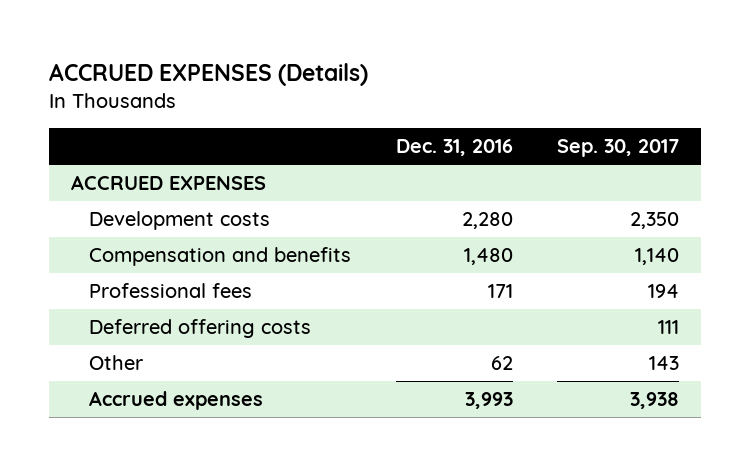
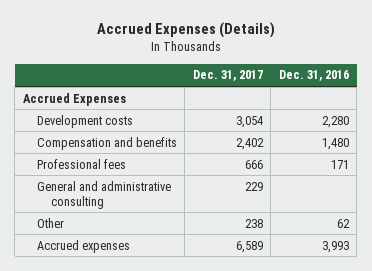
[49,62,369,86] ACCRUED EXPENSES (Details) -> [96,22,275,39] Accrued Expenses (Details)
[557,139,680,158] Sep. 30, 2017 -> none
none -> [192,70,263,82] Dec. 31, 2017
[71,175,267,191] ACCRUED EXPENSES -> [22,92,126,106] Accrued Expenses
[89,319,312,339] Deferred offering costs -> none
none -> [36,180,171,209] General and administrative consulting

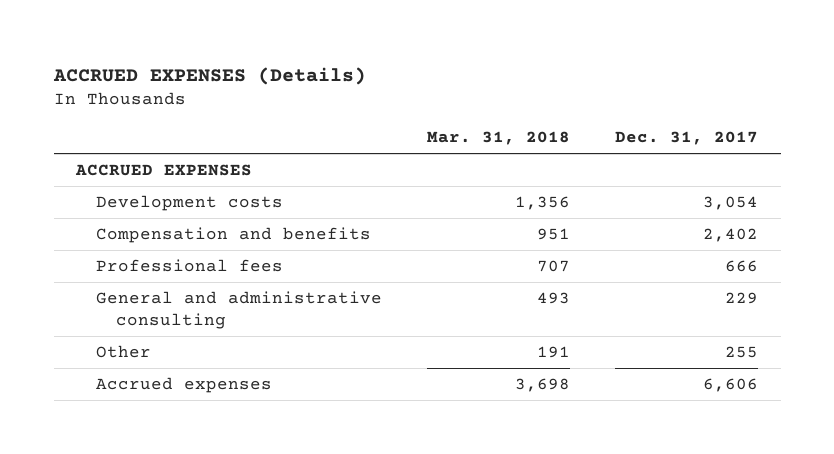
[96,22,275,39] Accrued Expenses (Details) -> [52,66,366,85] ACCRUED EXPENSES (Details)
[278,70,349,82] Dec. 31, 2016 -> none
none -> [427,131,571,146] Mar. 31, 2018
[22,92,126,106] Accrued Expenses -> [75,163,253,176] ACCRUED EXPENSES
[244,218,263,228] 238 -> [725,345,759,358] 255
[235,240,263,253] 6,589 -> [703,377,759,392] 6,606

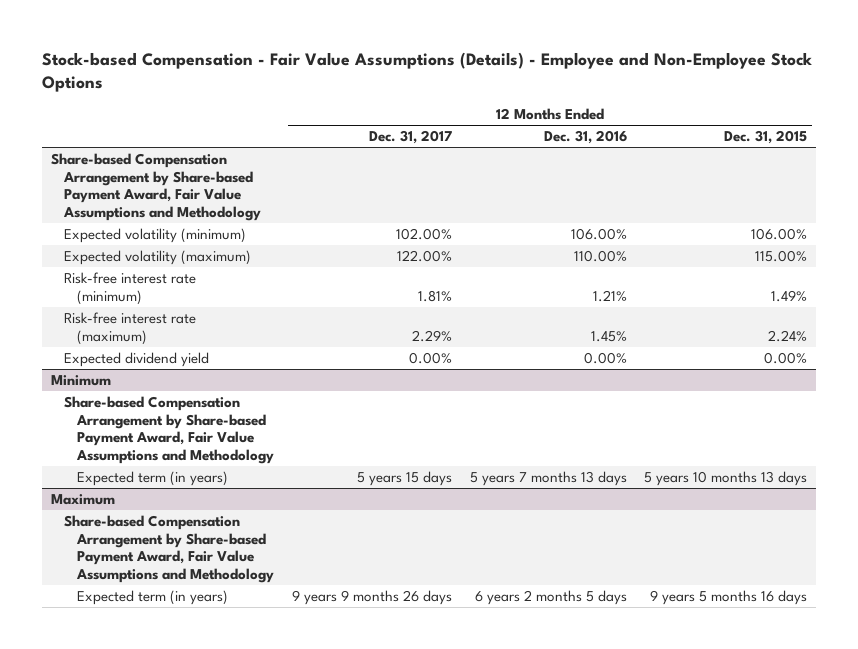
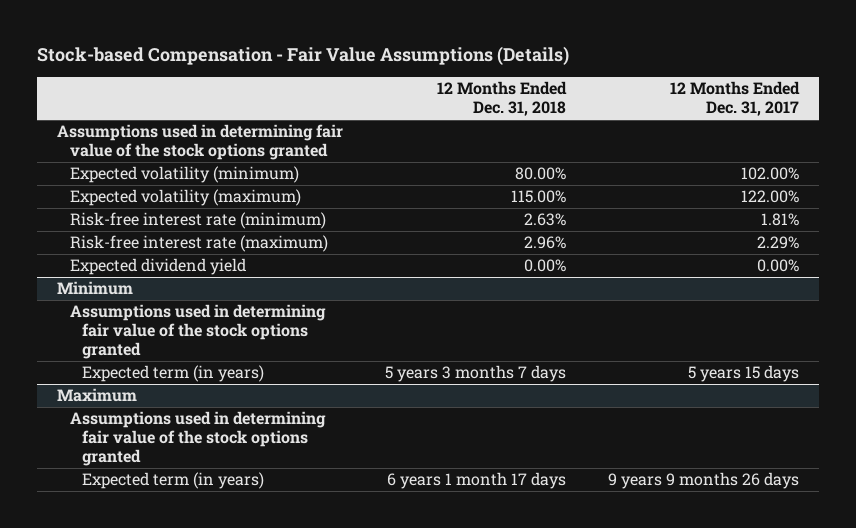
[41,52,812,93] Stock-based Compensation - Fair Value Assumptions (Details) - Employee and Non-Employee Stock Options -> [36,46,569,66] Stock-based Compensation - Fair Value Assumptions (Details)
[543,130,627,145] Dec. 31, 2016 -> none
[724,130,808,145] Dec. 31, 2015 -> none
none -> [437,81,568,117] 12 Months Ended Dec. 31, 2018
[50,152,261,221] Share-based Compensation Arrangement by Share-based Payment Award, Fair Value Assumptions and Methodology -> [57,124,344,161] Assumptions used in determining fair value of the stock options granted
[63,395,275,464] Share-based Compensation Arrangement by Share-based Payment Award, Fair Value Assumptions and Methodology -> [69,304,326,360] Assumptions used in determining fair value of the stock options granted
[63,514,275,583] Share-based Compensation Arrangement by Share-based Payment Award, Fair Value Assumptions and Methodology -> [69,411,326,467] Assumptions used in determining fair value of the stock options granted

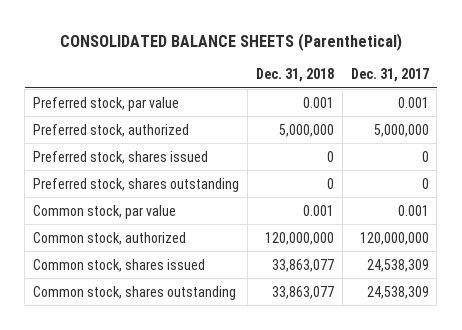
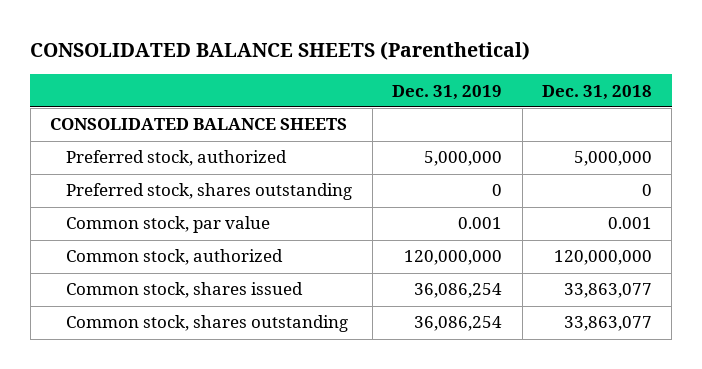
[350,68,429,83] Dec. 31, 2017 -> none
none -> [392,84,503,100] Dec. 31, 2019
[33,96,180,111] Preferred stock, par value -> none
none -> [50,118,348,131] CONSOLIDATED BALANCE SHEETS
[33,150,209,164] Preferred stock, shares issued -> none

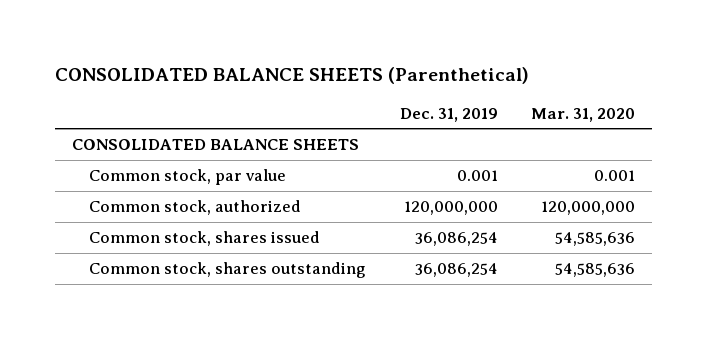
[541,84,652,100] Dec. 31, 2018 -> none
none -> [531,107,636,122] Mar. 31, 2020
[66,150,288,167] Preferred stock, authorized -> none
[66,183,353,201] Preferred stock, shares outstanding -> none

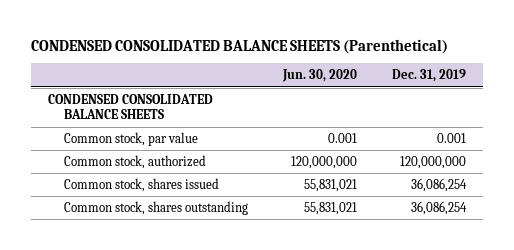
[55,67,530,85] CONSOLIDATED BALANCE SHEETS (Parenthetical) -> [30,38,448,54] CONDENSED CONSOLIDATED BALANCE SHEETS (Parenthetical)
[531,107,636,122] Mar. 31, 2020 -> none
none -> [281,69,357,83] Jun. 30, 2020
[71,139,359,151] CONSOLIDATED BALANCE SHEETS -> [48,93,214,120] CONDENSED CONSOLIDATED BALANCE SHEETS

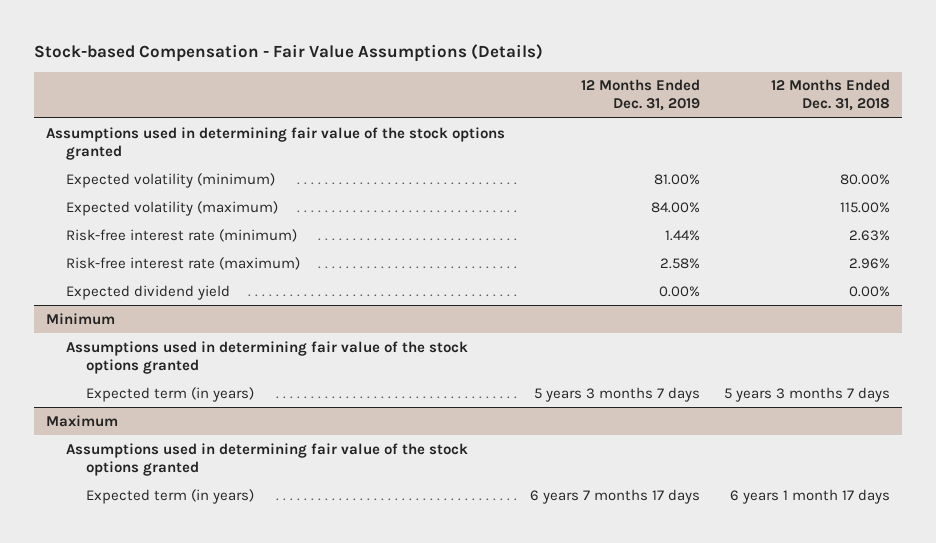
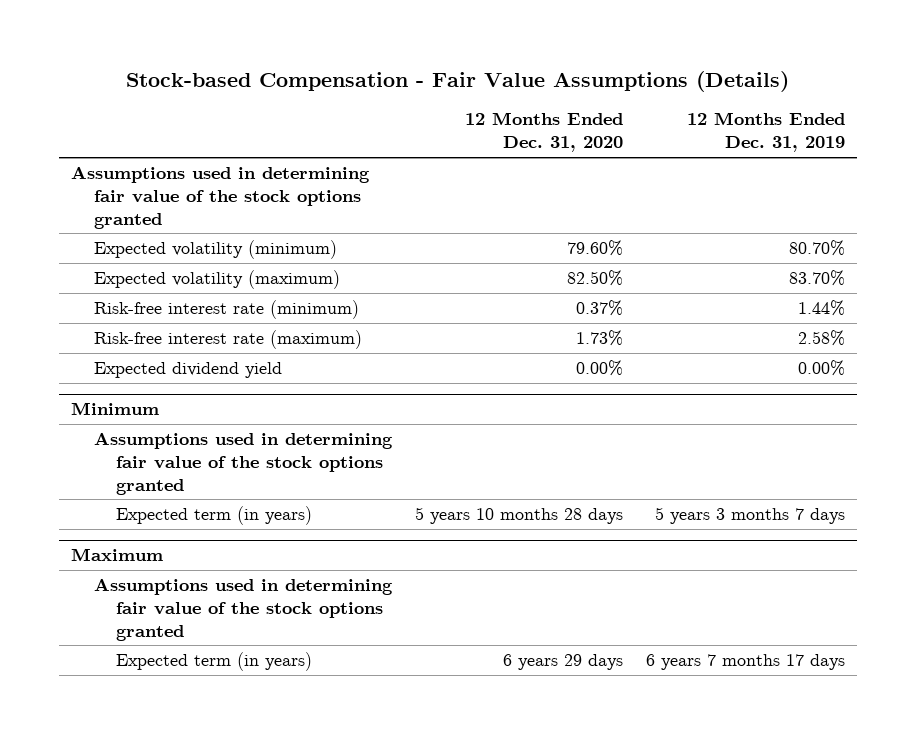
[771,79,891,112] 12 Months Ended Dec. 31, 2018 -> none
none -> [464,112,623,153] 12 Months Ended Dec. 31, 2020
[653,173,700,185] 81.00% -> [789,239,846,256] 80.70%
[650,201,700,213] 84.00% -> [789,269,846,286] 83.70%

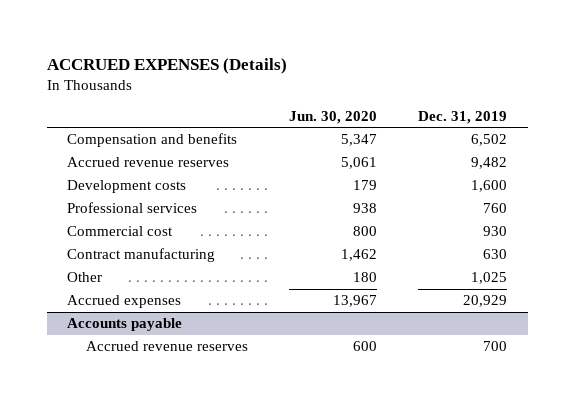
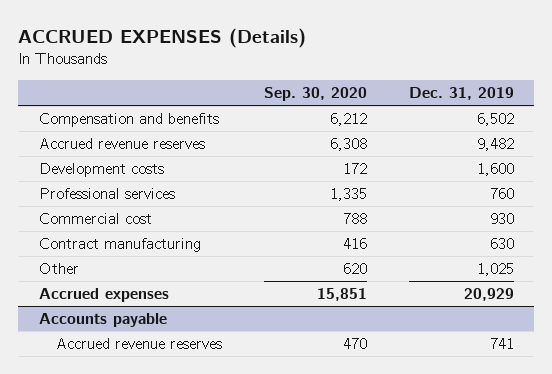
[288,110,377,124] Jun. 30, 2020 -> none
none -> [263,87,367,102] Sep. 30, 2020
[483,341,508,352] 700 -> [489,338,514,350] 741

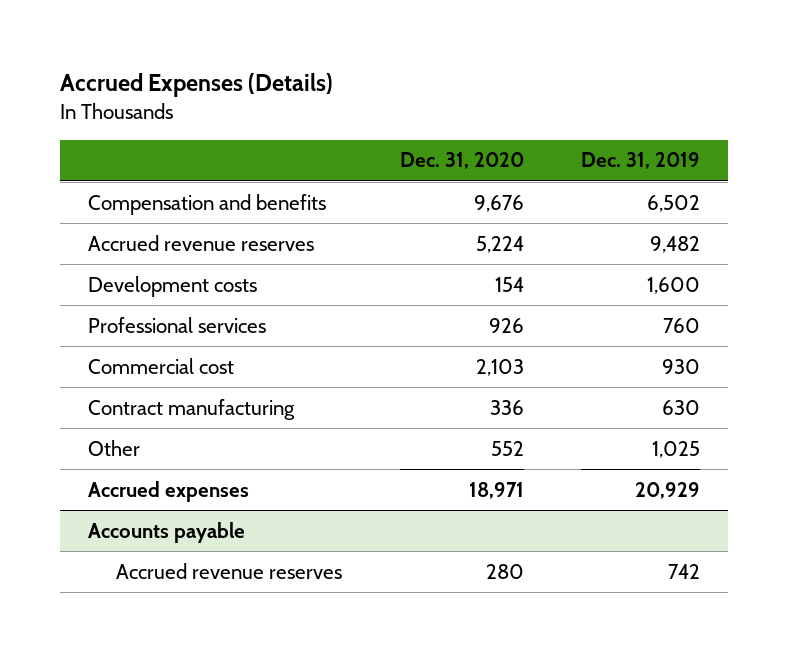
[17,27,306,48] ACCRUED EXPENSES (Details) -> [59,73,333,98] Accrued Expenses (Details)
[263,87,367,102] Sep. 30, 2020 -> none
none -> [399,152,524,170] Dec. 31, 2020
[489,338,514,350] 741 -> [667,563,700,579] 742

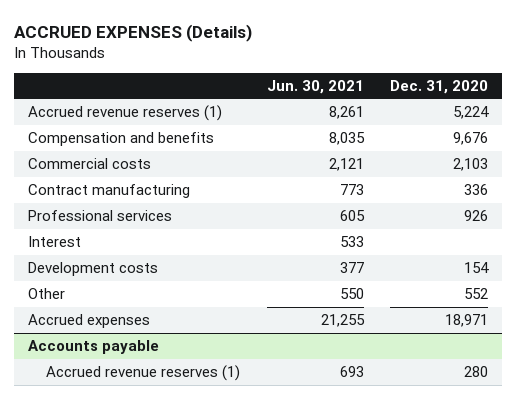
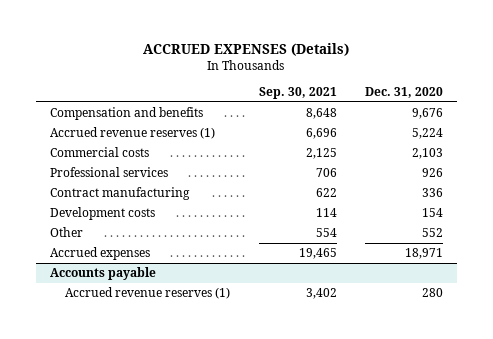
[266,79,364,94] Jun. 30, 2021 -> none
none -> [258,87,337,100] Sep. 30, 2021
[27,105,222,122] Accrued revenue reserves (1) -> [49,127,215,140] Accrued revenue reserves (1)
[27,236,81,248] Interest -> none
[27,184,190,199] Contract manufacturing -> [49,187,190,201] Contract manufacturing

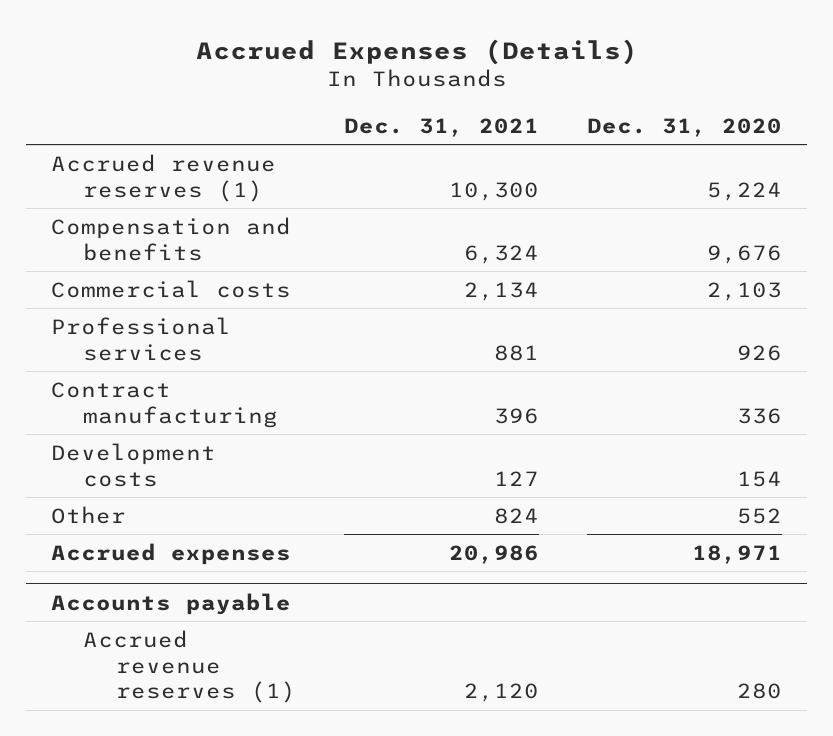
[143,43,350,57] ACCRUED EXPENSES (Details) -> [195,38,638,65] Accrued Expenses (Details)
[258,87,337,100] Sep. 30, 2021 -> none
none -> [343,117,539,137] Dec. 31, 2021
[49,107,203,121] Compensation and benefits -> [50,216,291,261] Compensation and benefits

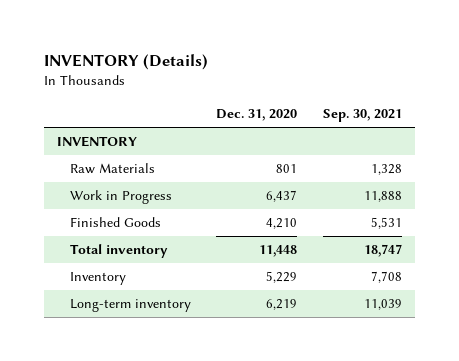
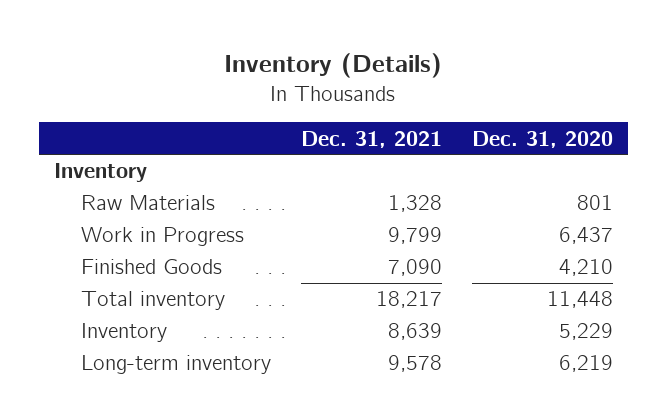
[44,54,209,71] INVENTORY (Details) -> [224,53,443,79] Inventory (Details)
[322,108,402,122] Sep. 30, 2021 -> none
none -> [300,130,442,148] Dec. 31, 2021
[56,136,137,148] INVENTORY -> [54,163,148,183] Inventory

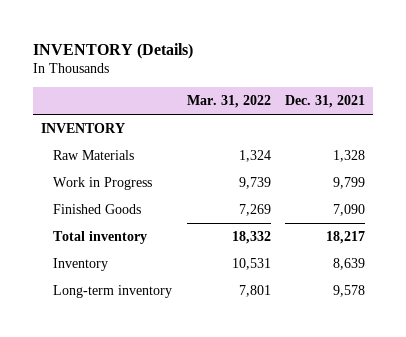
[224,53,443,79] Inventory (Details) -> [33,42,194,59] INVENTORY (Details)
[471,130,613,148] Dec. 31, 2020 -> none
none -> [186,95,271,109] Mar. 31, 2022
[54,163,148,183] Inventory -> [40,123,125,134] INVENTORY

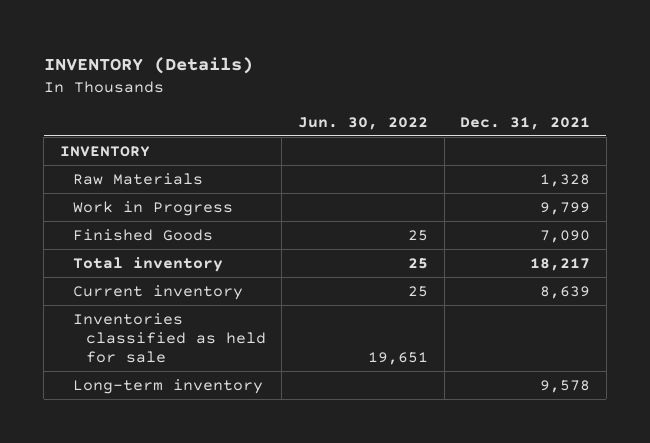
[186,95,271,109] Mar. 31, 2022 -> none
none -> [297,117,428,131] Jun. 30, 2022
[52,258,108,272] Inventory -> [72,284,243,300] Current inventory
none -> [72,312,266,364] Inventories classified as held for sale

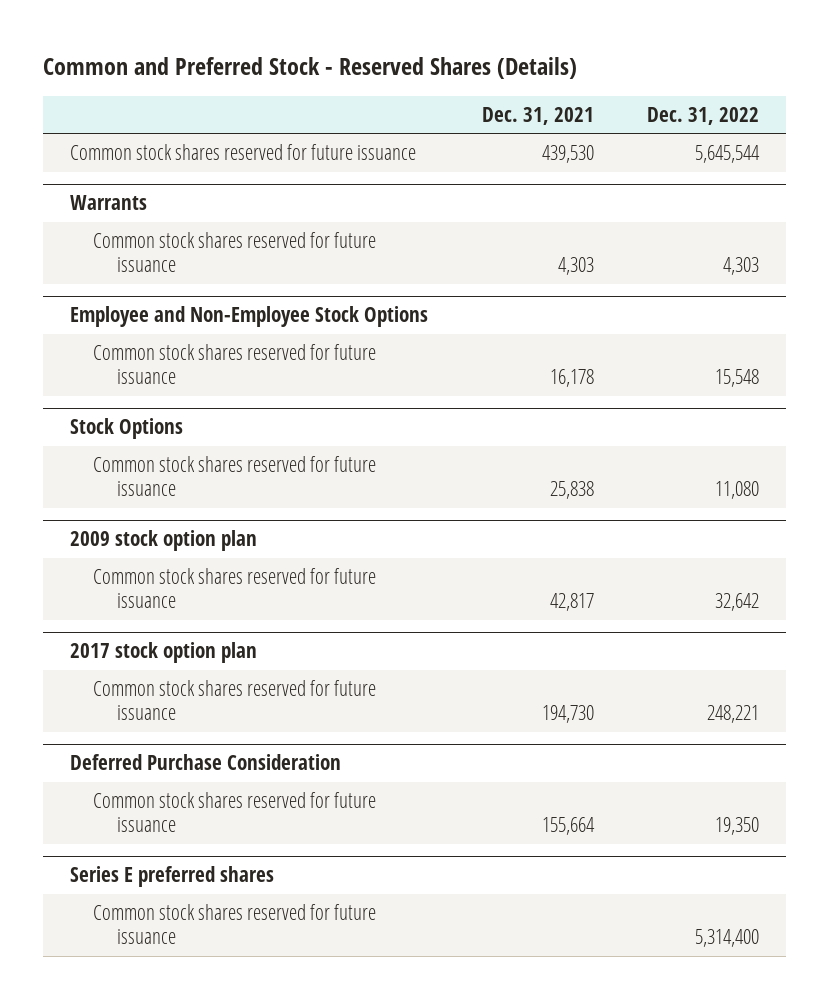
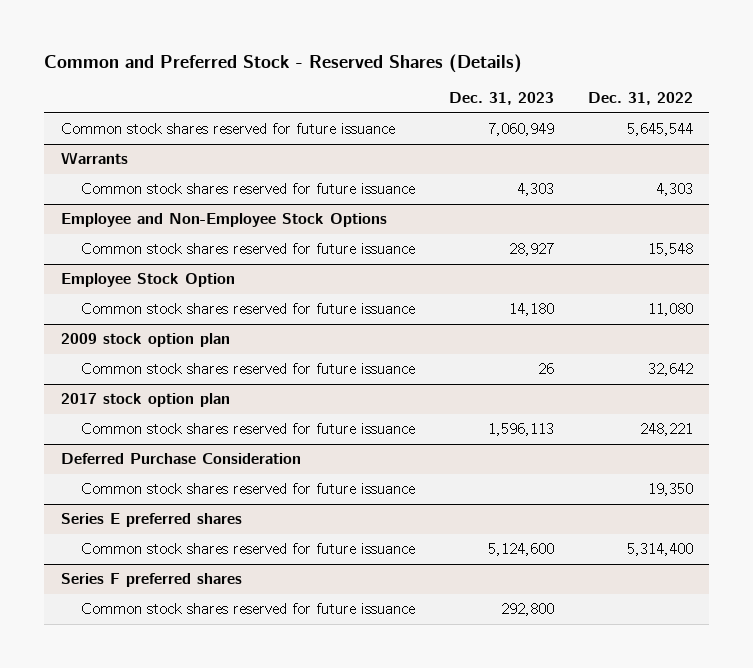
[481,106,594,125] Dec. 31, 2021 -> none
none -> [448,92,554,106] Dec. 31, 2023
[70,418,184,440] Stock Options -> [60,273,235,288] Employee Stock Option
none -> [60,573,242,588] Series F preferred shares
none -> [80,603,415,615] Common stock shares reserved for future issuance

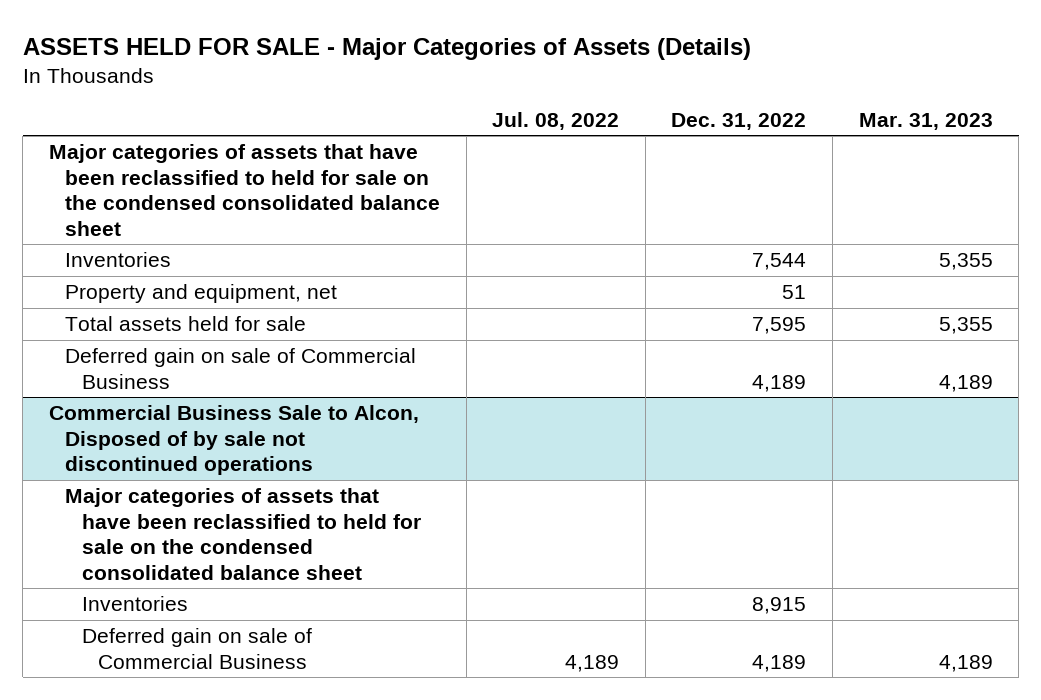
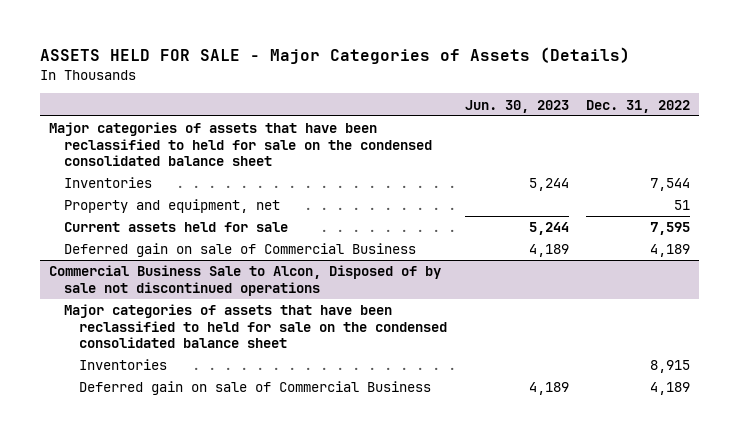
[492,111,620,130] Jul. 08, 2022 -> none
[858,112,993,130] Mar. 31, 2023 -> none
none -> [464,99,569,113] Jun. 30, 2023
[65,315,307,331] Total assets held for sale -> [63,222,288,233] Current assets held for sale

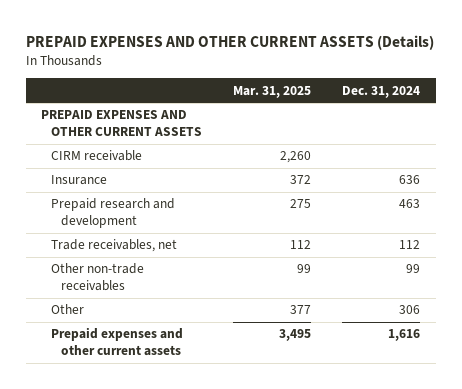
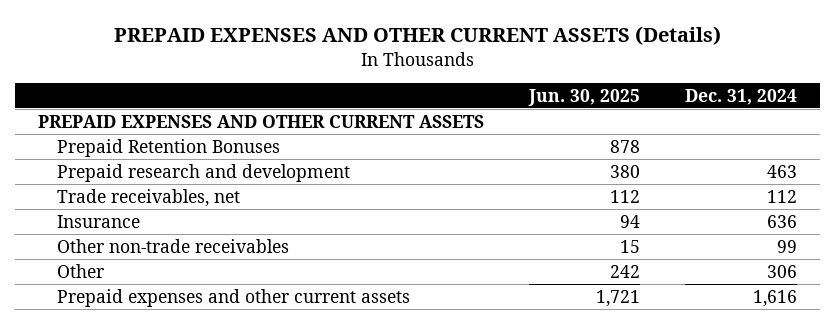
[233,85,312,98] Mar. 31, 2025 -> none
none -> [528,88,641,106] Jun. 30, 2025
[51,150,143,162] CIRM receivable -> none
none -> [57,138,281,157] Prepaid Retention Bonuses
[51,175,108,186] Insurance -> [57,214,141,228] Insurance

